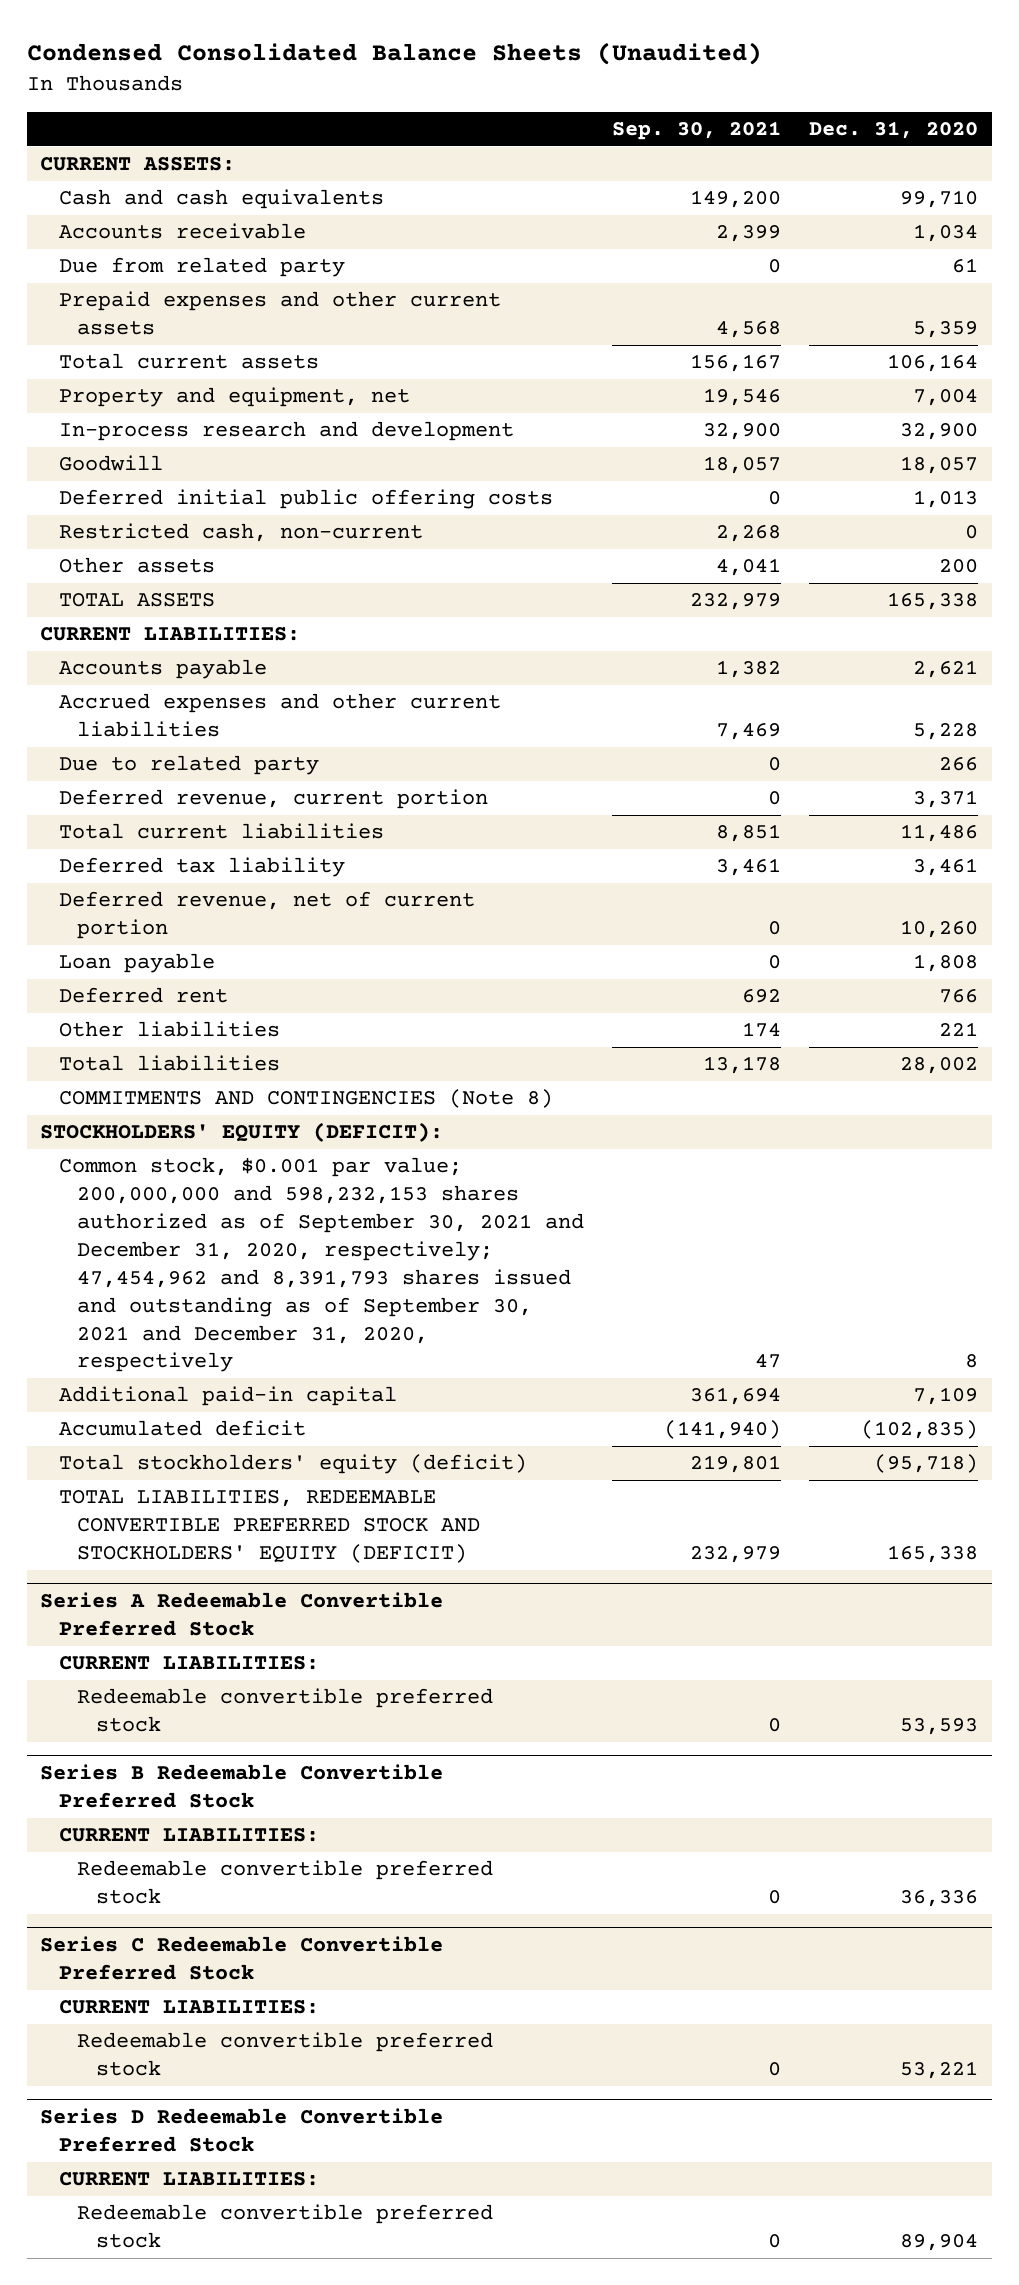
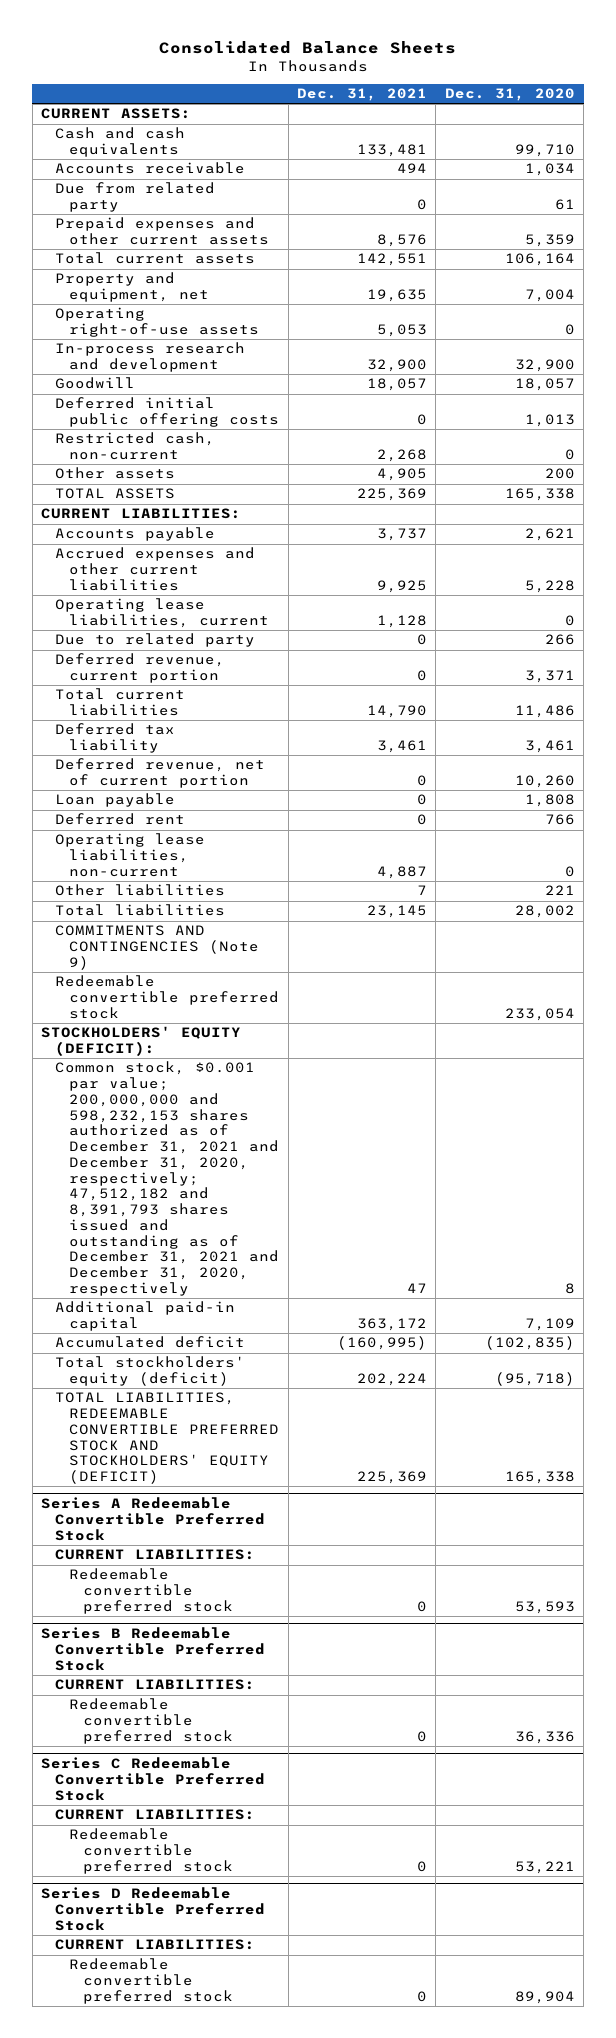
[26,42,762,66] Condensed Consolidated Balance Sheets (Unaudited) -> [158,40,456,54] Consolidated Balance Sheets
[612,121,782,141] Sep. 30, 2021 -> none
none -> [297,88,428,102] Dec. 31, 2021
none -> [55,307,260,338] Operating right-of-use assets
none -> [55,598,270,629] Operating lease liabilities, current
none -> [55,833,206,877] Operating lease liabilities, non-current
[58,1089,553,1109] COMMITMENTS AND CONTINGENCIES (Note 8) -> [55,925,260,970] COMMITMENTS AND CONTINGENCIES (Note 9)
none -> [55,975,280,1019] Redeemable convertible preferred stock
[58,1157,585,1373] Common stock, $0.001 par value; 200,000,000 and 598,232,153 shares authorized as of September 30, 2021 and December 31, 2020, respectively; 47,454,962 and 8,391,793 shares issued and outstanding as of September 30, 2021 and December 31, 2020, respectively -> [55,1061,280,1296] Common stock, $0.001 par value; 200,000,000 and 598,232,153 shares authorized as of December 31, 2021 and December 31, 2020, respectively; 47,512,182 and 8,391,793 shares issued and outstanding as of December 31, 2021 and December 31, 2020, respectively

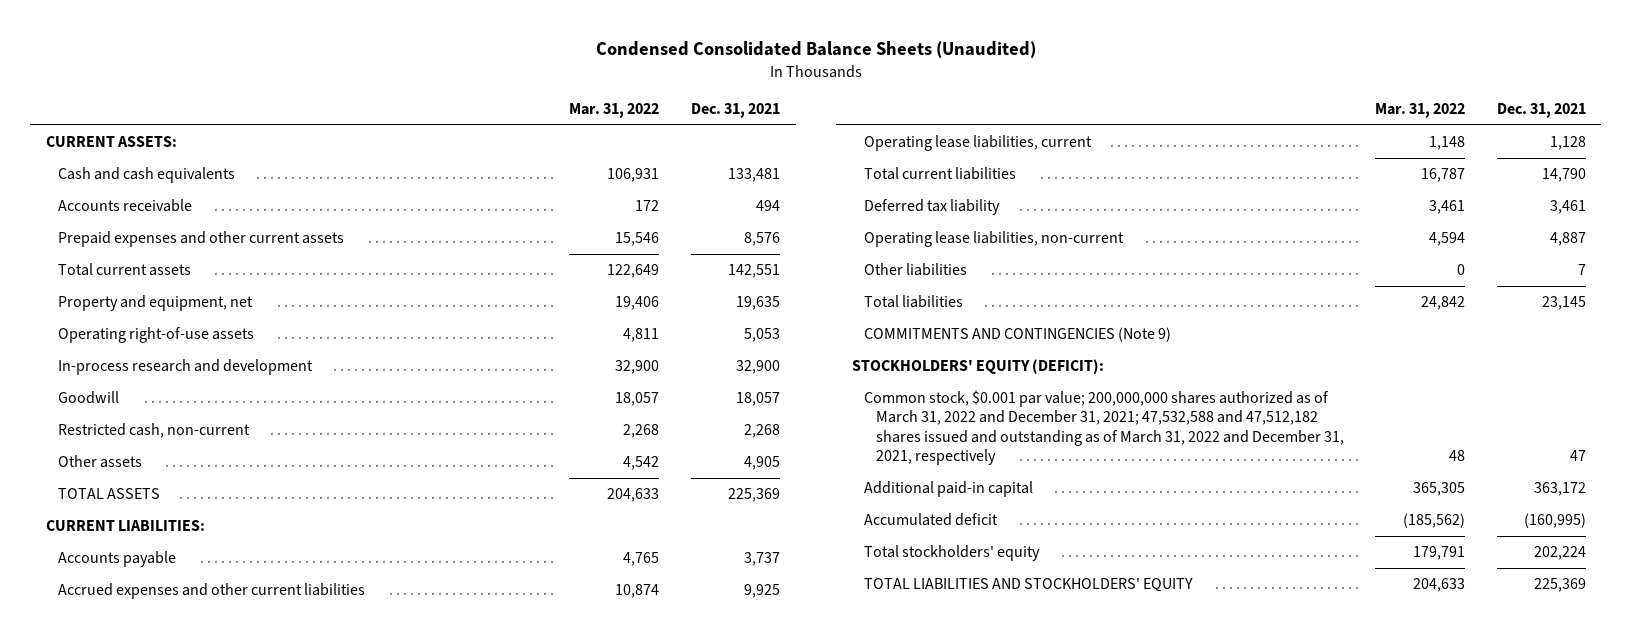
[158,40,456,54] Consolidated Balance Sheets -> [595,41,1036,59] Condensed Consolidated Balance Sheets (Unaudited)
[444,88,575,102] Dec. 31, 2020 -> none
none -> [569,103,660,119] Mar. 31, 2022
[55,182,216,213] Due from related party -> none
[55,397,280,428] Deferred initial public offering costs -> none
[55,633,256,648] Due to related party -> none
[55,653,226,684] Deferred revenue, current portion -> none
[55,758,266,789] Deferred revenue, net of current portion -> none
[55,793,176,808] Loan payable -> none
[55,813,186,826] Deferred rent -> none
[55,975,280,1019] Redeemable convertible preferred stock -> none
[55,1061,280,1296] Common stock, $0.001 par value; 200,000,000 and 598,232,153 shares authorized as of December 31, 2021 and December 31, 2020, respectively; 47,512,182 and 8,391,793 shares issued and outstanding as of December 31, 2021 and December 31, 2020, respectively -> [863,390,1344,465] Common stock, $0.001 par value; 200,000,000 shares authorized as of March 31, 2022 and December 31, 2021; 47,532,588 and 47,512,182 shares issued and outstanding as of March 31, 2022 and December 31, 2021, respectively
[41,1497,266,1541] Series A Redeemable Convertible Preferred Stock -> none
[55,1549,256,1561] CURRENT LIABILITIES: -> none
[69,1568,234,1614] Redeemable convertible preferred stock -> none
[41,1627,266,1671] Series B Redeemable Convertible Preferred Stock -> none
[55,1679,256,1691] CURRENT LIABILITIES: -> none
[69,1698,234,1744] Redeemable convertible preferred stock -> none
[41,1757,266,1801] Series C Redeemable Convertible Preferred Stock -> none
[55,1809,256,1821] CURRENT LIABILITIES: -> none
[69,1828,234,1874] Redeemable convertible preferred stock -> none
[41,1887,266,1931] Series D Redeemable Convertible Preferred Stock -> none
[55,1939,256,1951] CURRENT LIABILITIES: -> none
[69,1958,234,2004] Redeemable convertible preferred stock -> none
[55,1356,246,1387] Total stockholders' equity (deficit) -> [863,545,1040,562] Total stockholders' equity
[55,1392,280,1485] TOTAL LIABILITIES, REDEEMABLE CONVERTIBLE PREFERRED STOCK AND STOCKHOLDERS' EQUITY (DEFICIT) -> [863,578,1193,593] TOTAL LIABILITIES AND STOCKHOLDERS' EQUITY

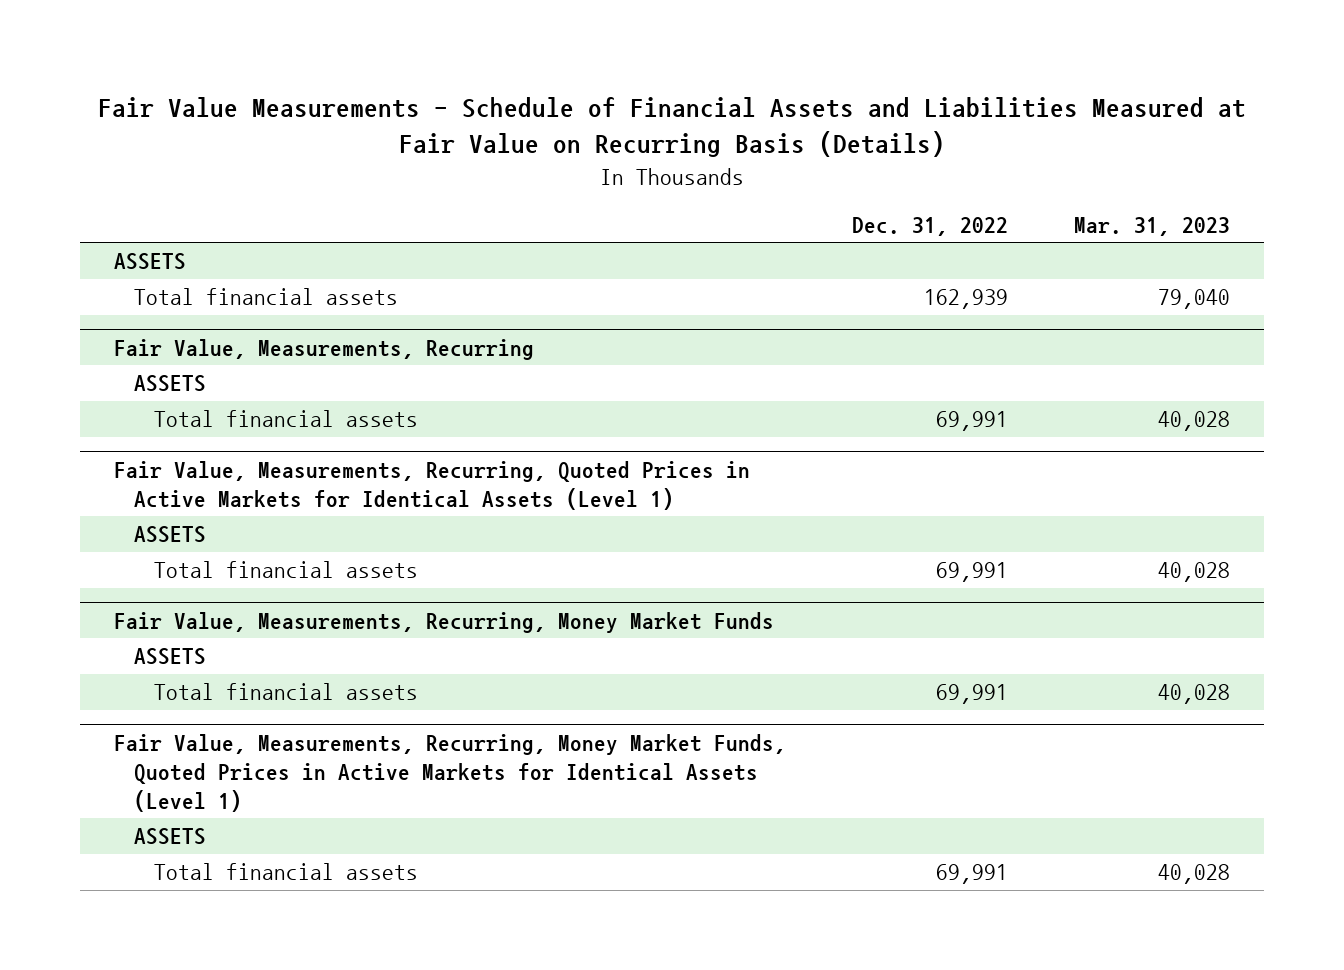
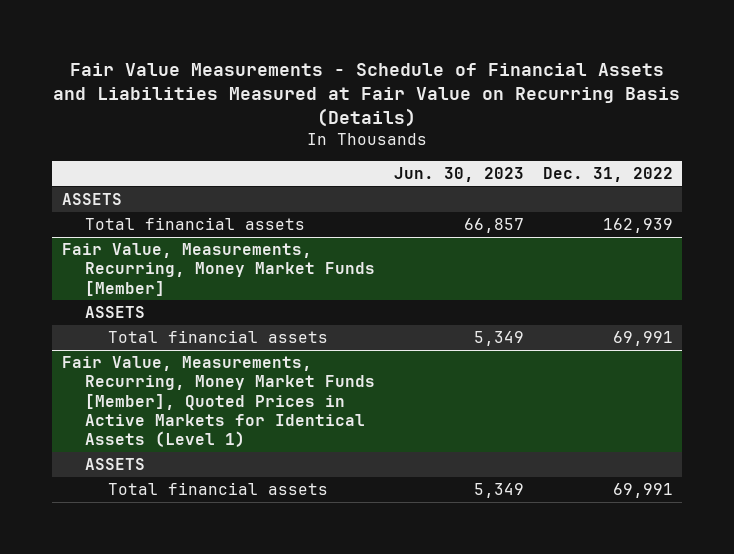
[1074,217,1231,237] Mar. 31, 2023 -> none
none -> [393,166,524,182] Jun. 30, 2023
[113,338,534,360] Fair Value, Measurements, Recurring -> none
[133,375,206,393] ASSETS -> none
[153,410,418,428] Total financial assets -> none
[113,460,750,510] Fair Value, Measurements, Recurring, Quoted Prices in Active Markets for Identical Assets (Level 1) -> none
[133,526,206,544] ASSETS -> none
[153,561,418,579] Total financial assets -> none
[113,611,774,633] Fair Value, Measurements, Recurring, Money Market Funds -> [61,243,375,296] Fair Value, Measurements, Recurring, Money Market Funds [Member]
[113,733,786,812] Fair Value, Measurements, Recurring, Money Market Funds, Quoted Prices in Active Markets for Identical Assets (Level 1) -> [61,356,375,448] Fair Value, Measurements, Recurring, Money Market Funds [Member], Quoted Prices in Active Markets for Identical Assets (Level 1)

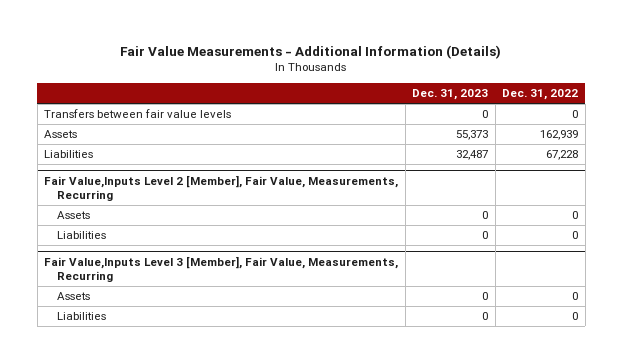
[53,63,681,128] Fair Value Measurements - Schedule of Financial Assets and Liabilities Measured at Fair Value on Recurring Basis (Details) -> [120,44,502,59] Fair Value Measurements - Additional Information (Details)
[393,166,524,182] Jun. 30, 2023 -> none
none -> [412,89,489,101] Dec. 31, 2023
[61,193,122,206] ASSETS -> none
[61,243,375,296] Fair Value, Measurements, Recurring, Money Market Funds [Member] -> none
[84,306,145,319] ASSETS -> none
[61,356,375,448] Fair Value, Measurements, Recurring, Money Market Funds [Member], Quoted Prices in Active Markets for Identical Assets (Level 1) -> none
[84,458,145,471] ASSETS -> none
none -> [44,109,232,119] Transfers between fair value levels
[84,217,305,231] Total financial assets -> [44,130,78,139] Assets
none -> [44,150,94,159] Liabilities
none -> [44,175,399,202] Fair Value,Inputs Level 2 [Member], Fair Value, Measurements, Recurring
[107,330,328,344] Total financial assets -> [56,211,90,220] Assets
[612,331,673,347] 69,991 -> [572,211,579,220] 0
none -> [56,231,106,240] Liabilities
none -> [44,256,399,283] Fair Value,Inputs Level 3 [Member], Fair Value, Measurements, Recurring
[107,482,328,496] Total financial assets -> [56,292,90,301] Assets
[612,483,673,499] 69,991 -> [572,292,579,301] 0
none -> [56,312,106,321] Liabilities

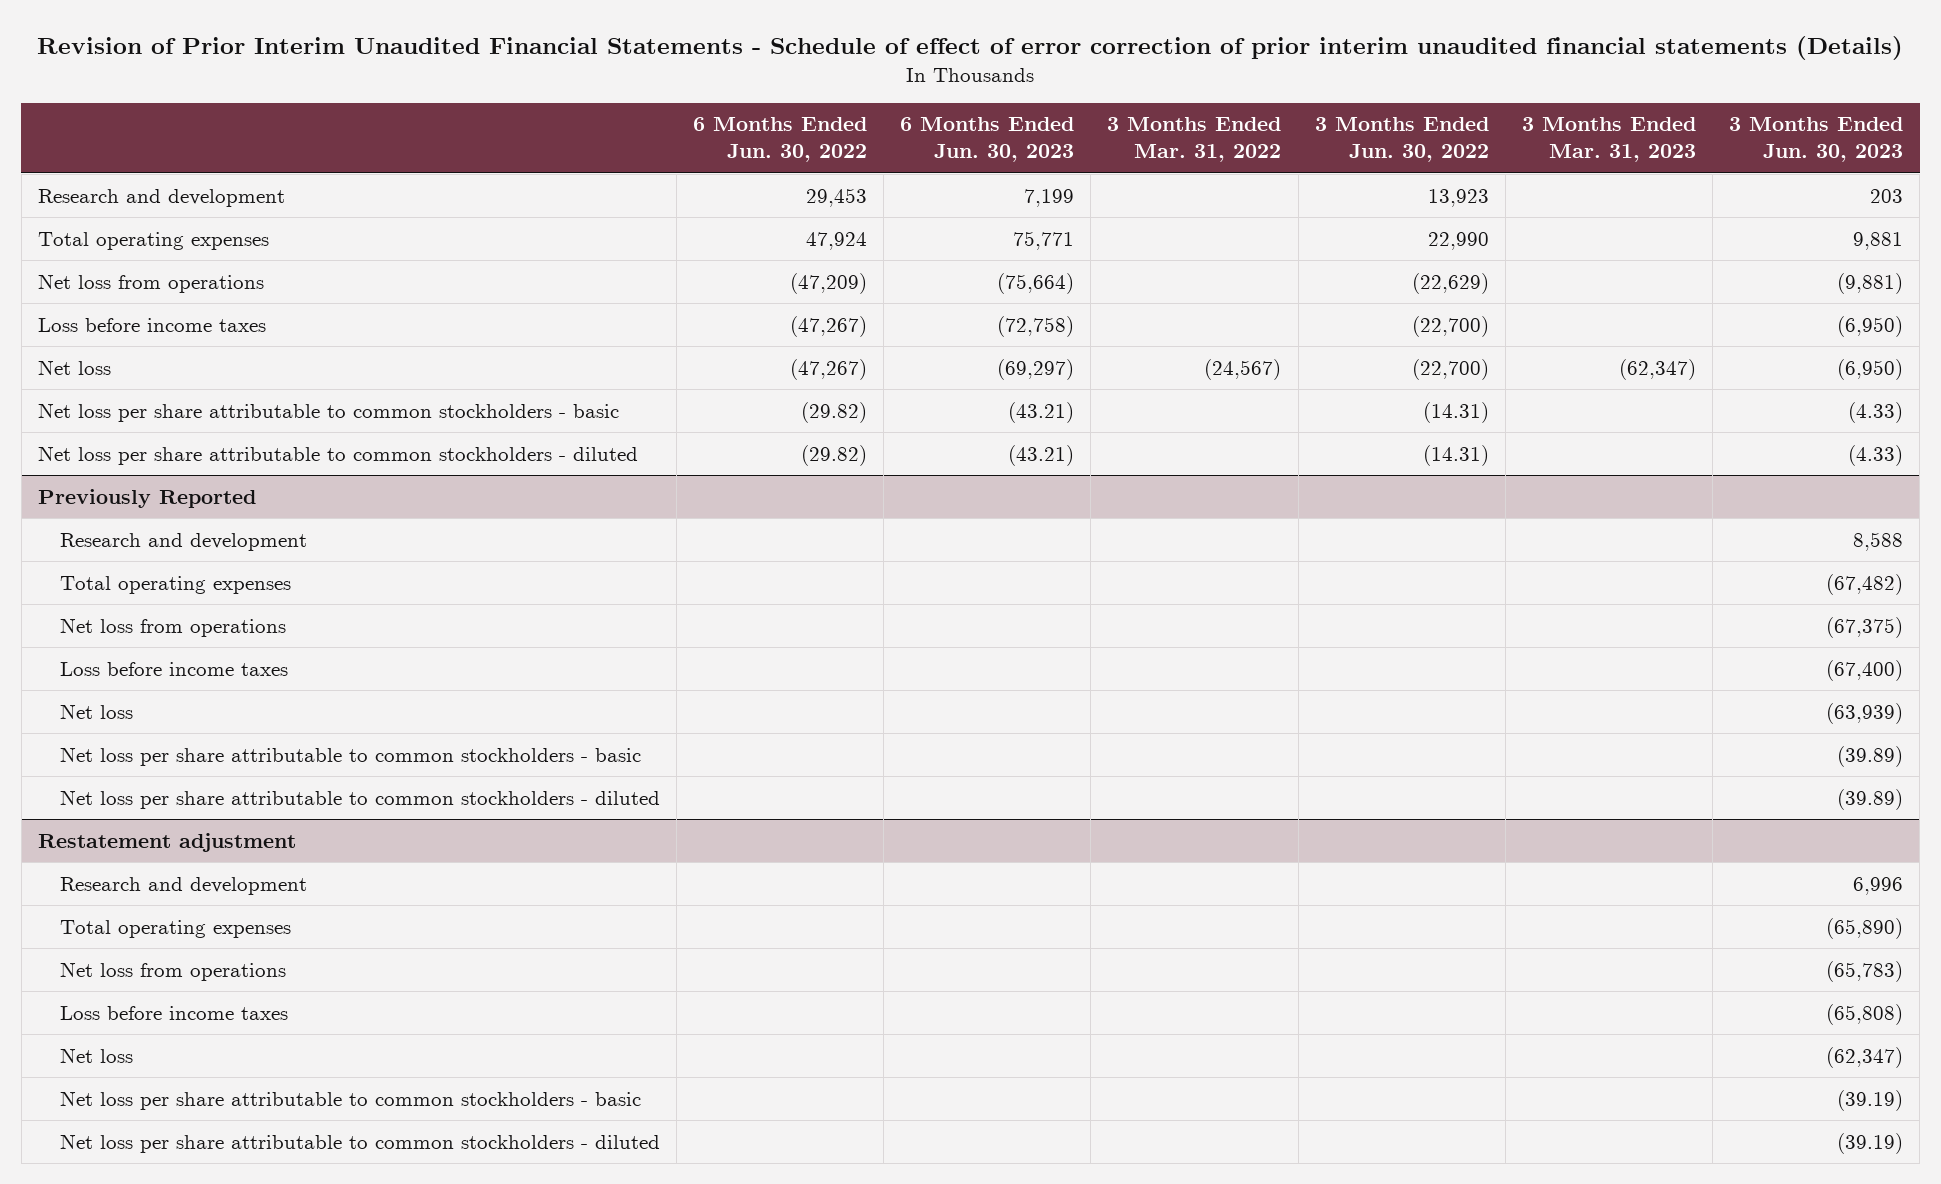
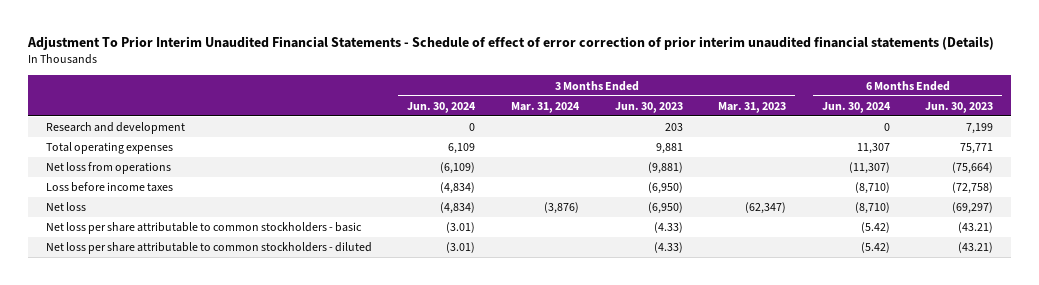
[37,35,1904,60] Revision of Prior Interim Unaudited Financial Statements - Schedule of effect of error correction of prior interim unaudited financial statements (Details) -> [26,35,994,50] Adjustment To Prior Interim Unaudited Financial Statements - Schedule of effect of error correction of prior interim unaudited financial statements (Details)
[693,117,868,163] 6 Months Ended Jun. 30, 2022 -> none
[1107,117,1282,163] 3 Months Ended Mar. 31, 2022 -> none
[1314,117,1489,163] 3 Months Ended Jun. 30, 2022 -> none
none -> [407,101,477,113] Jun. 30, 2024
none -> [510,101,580,113] Mar. 31, 2024
none -> [821,101,891,113] Jun. 30, 2024
[37,488,256,508] Previously Reported -> none
[59,532,307,551] Research and development -> none
[59,575,291,594] Total operating expenses -> none
[59,617,286,637] Net loss from operations -> none
[59,661,288,676] Loss before income taxes -> none
[59,703,133,719] Net loss -> none
[59,746,641,766] Net loss per share attributable to common stockholders - basic -> none
[59,789,660,809] Net loss per share attributable to common stockholders - diluted -> none
[37,832,296,852] Restatement adjustment -> none
[59,876,307,895] Research and development -> none
[59,919,291,938] Total operating expenses -> none
[59,961,286,981] Net loss from operations -> none
[59,1005,288,1020] Loss before income taxes -> none
[59,1047,133,1063] Net loss -> none
[59,1090,641,1110] Net loss per share attributable to common stockholders - basic -> none
[59,1133,660,1153] Net loss per share attributable to common stockholders - diluted -> none

